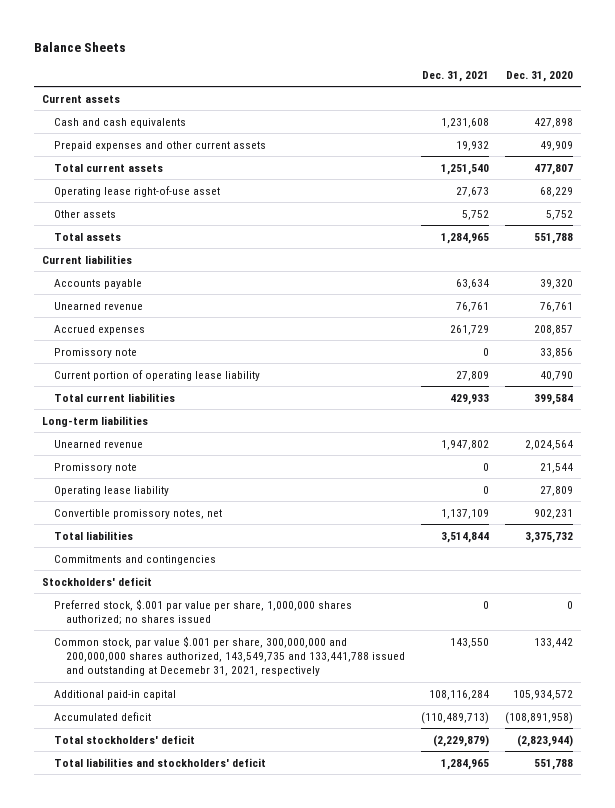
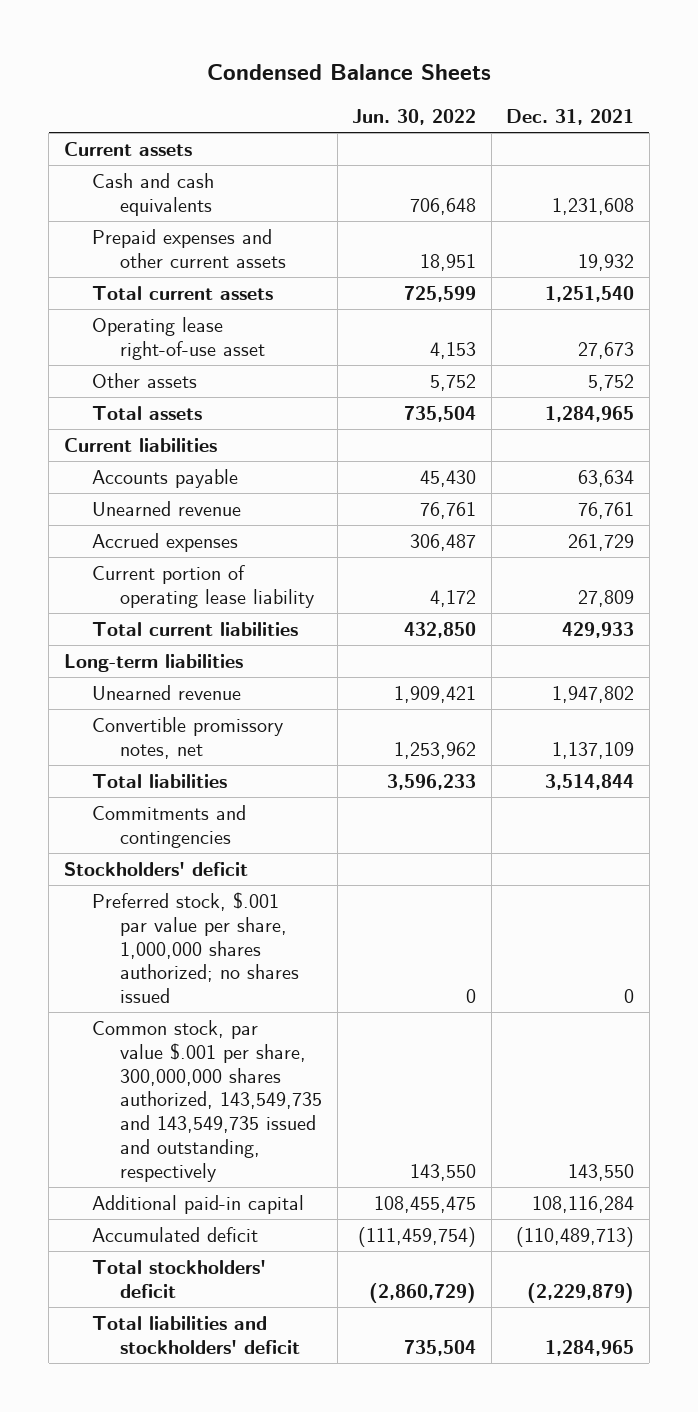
[33,41,126,52] Balance Sheets -> [206,63,491,80] Condensed Balance Sheets
[506,71,574,83] Dec. 31, 2020 -> none
none -> [352,108,477,125] Jun. 30, 2022
[53,347,137,358] Promissory note -> none
[53,462,137,473] Promissory note -> none
[53,485,169,496] Operating lease liability -> none
[53,635,405,677] Common stock, par value $.001 per share, 300,000,000 and 200,000,000 shares authorized, 143,549,735 and 133,441,788 issued and outstanding at Decemebr 31, 2021, respectively -> [92,1020,323,1182] Common stock, par value $.001 per share, 300,000,000 shares authorized, 143,549,735 and 143,549,735 issued and outstanding, respectively

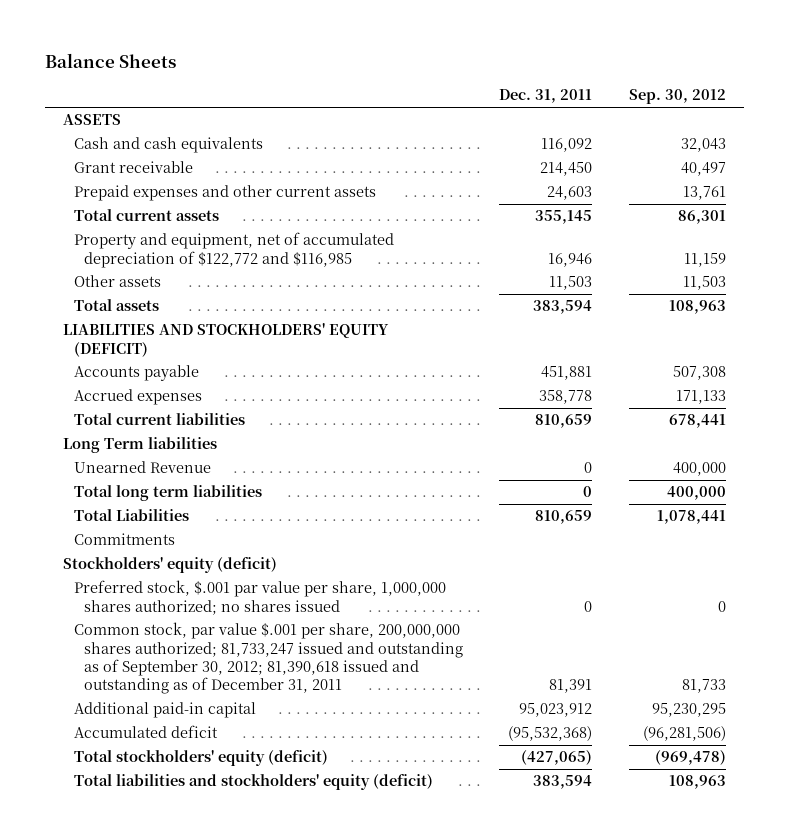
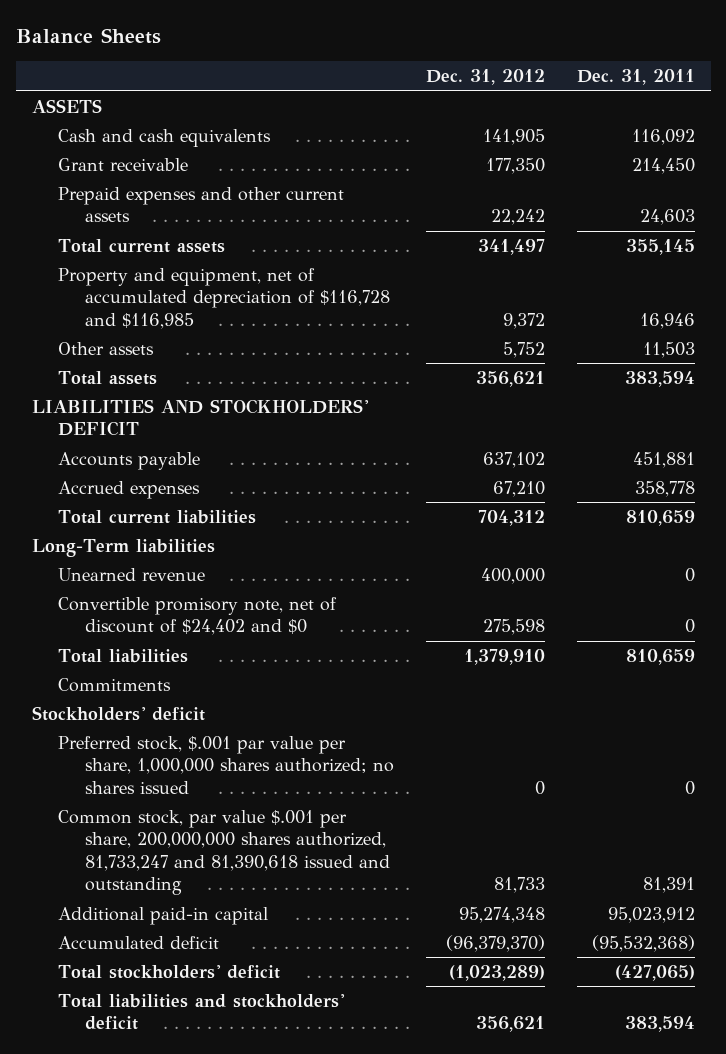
[628,89,726,105] Sep. 30, 2012 -> none
none -> [425,69,545,86] Dec. 31, 2012
[73,232,394,268] Property and equipment, net of accumulated depreciation of $122,772 and $116,985 -> [58,267,390,329] Property and equipment, net of accumulated depreciation of $116,728 and $116,985
[63,323,390,357] LIABILITIES AND STOCKHOLDERS' EQUITY (DEFICIT) -> [31,398,369,437] LIABILITIES AND STOCKHOLDERS' DEFICIT
[73,485,262,502] Total long term liabilities -> none
[63,437,218,454] Long Term liabilities -> [31,538,215,557] Long-Term liabilities
[73,461,211,474] Unearned Revenue -> [58,567,206,581] Unearned revenue
none -> [58,596,338,636] Convertible promisory note, net of discount of $24,402 and $0
[73,509,189,522] Total Liabilities -> [58,648,189,663] Total liabilities
[63,557,278,574] Stockholders' equity (deficit) -> [31,705,205,721] Stockholders' deficit
[73,622,464,695] Common stock, par value $.001 per share, 200,000,000 shares authorized; 81,733,247 issued and outstanding as of September 30, 2012; 81,390,618 issued and outstanding as of December 31, 2011 -> [58,809,390,896] Common stock, par value $.001 per share, 200,000,000 shares authorized, 81,733,247 and 81,390,618 issued and outstanding
[73,750,328,767] Total stockholders' equity (deficit) -> [58,964,281,979] Total stockholders' deficit
[73,774,433,791] Total liabilities and stockholders' equity (deficit) -> [58,993,346,1031] Total liabilities and stockholders' deficit

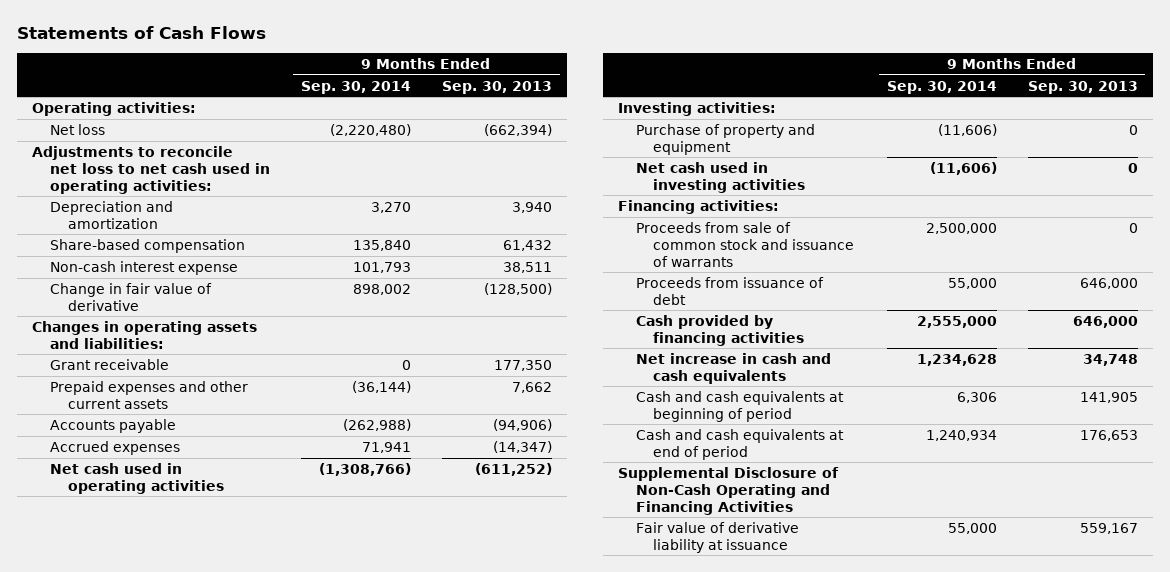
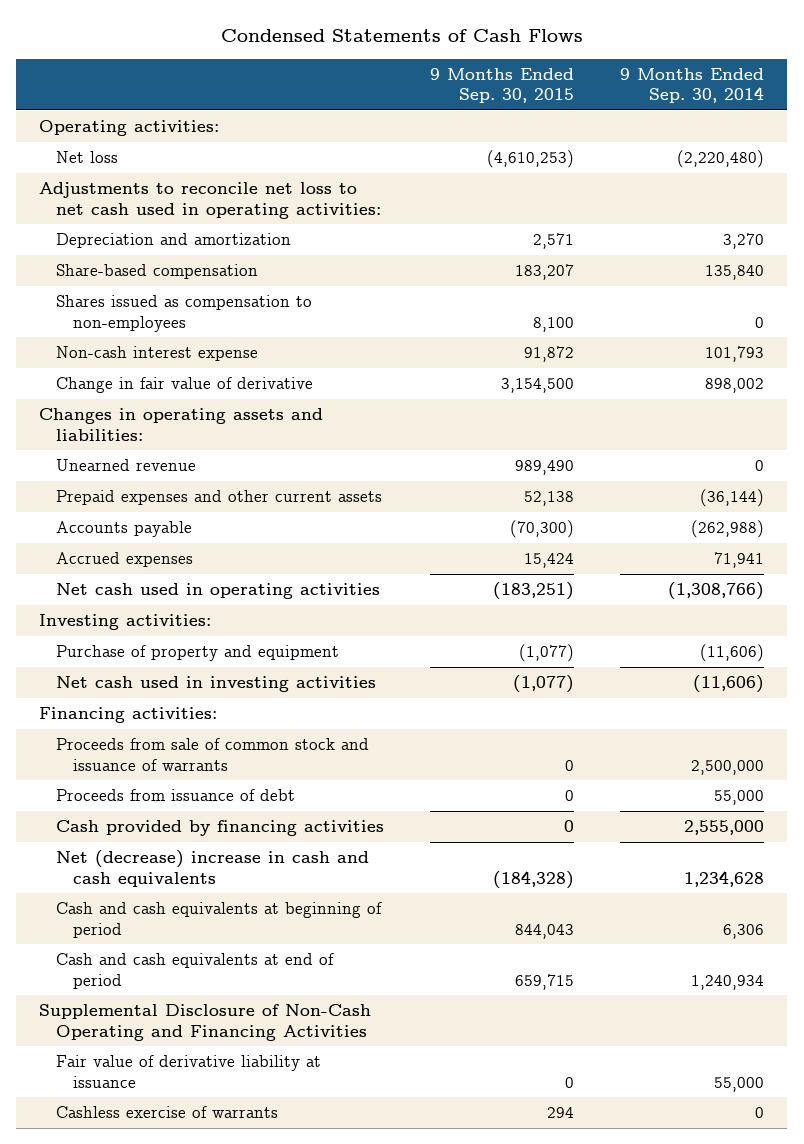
[17,25,267,39] Statements of Cash Flows -> [220,29,583,43] Condensed Statements of Cash Flows
[441,80,552,94] Sep. 30, 2013 -> none
none -> [430,67,575,104] 9 Months Ended Sep. 30, 2015
none -> [56,294,313,332] Shares issued as compensation to non-employees
[49,358,169,370] Grant receivable -> none
none -> [56,458,197,471] Unearned revenue
[635,352,831,384] Net increase in cash and cash equivalents -> [56,849,370,887] Net (decrease) increase in cash and cash equivalents
none -> [56,1105,279,1118] Cashless exercise of warrants

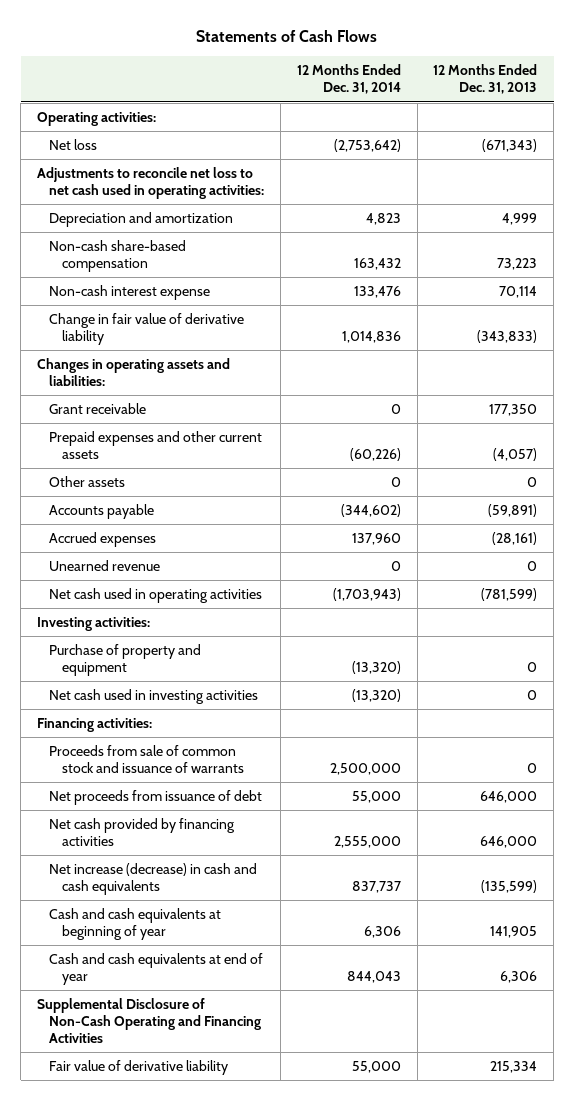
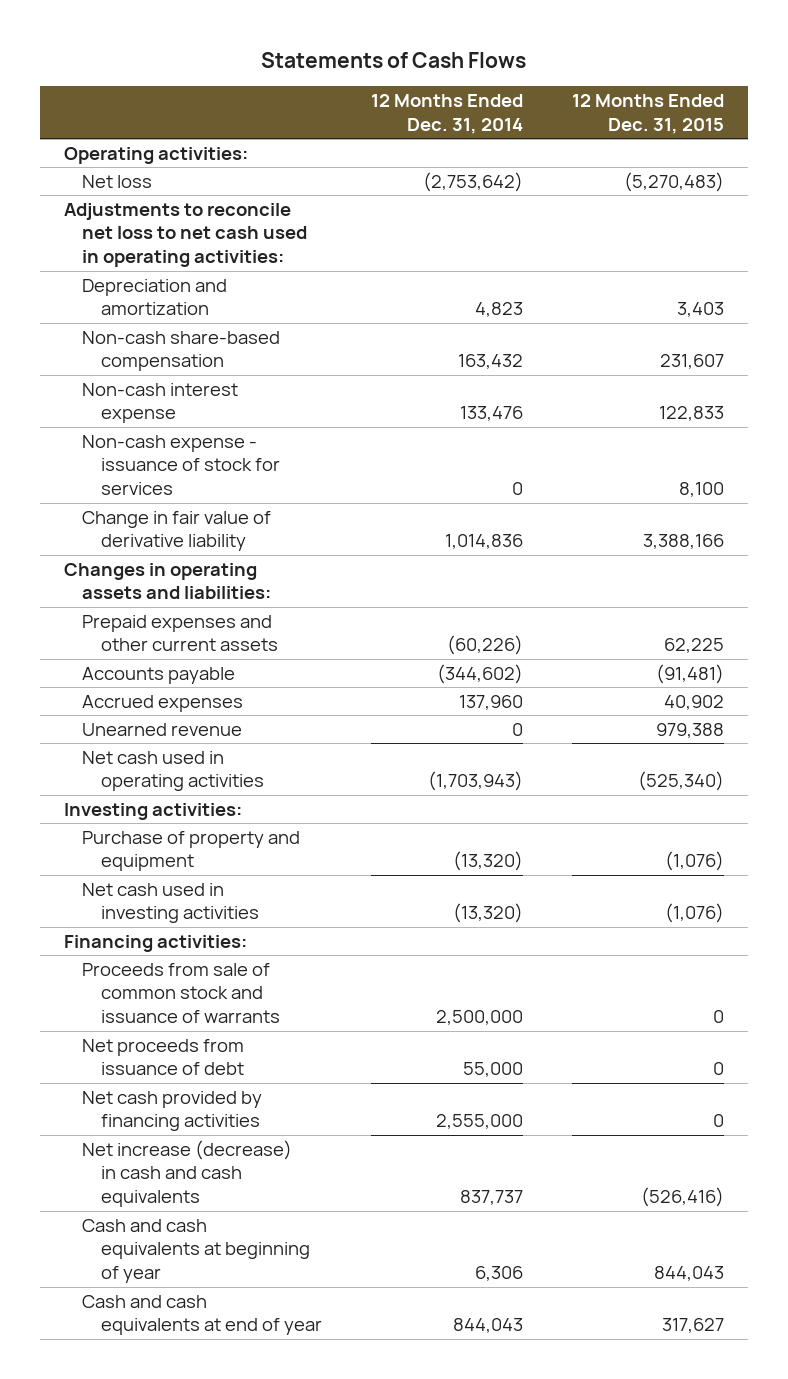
[433,64,538,95] 12 Months Ended Dec. 31, 2013 -> none
none -> [571,94,724,134] 12 Months Ended Dec. 31, 2015
none -> [82,434,280,496] Non-cash expense - issuance of stock for services
[49,402,147,414] Grant receivable -> none
[49,475,126,487] Other assets -> none
[37,997,262,1044] Supplemental Disclosure of Non-Cash Operating and Financing Activities -> none
[49,1059,229,1075] Fair value of derivative liability -> none

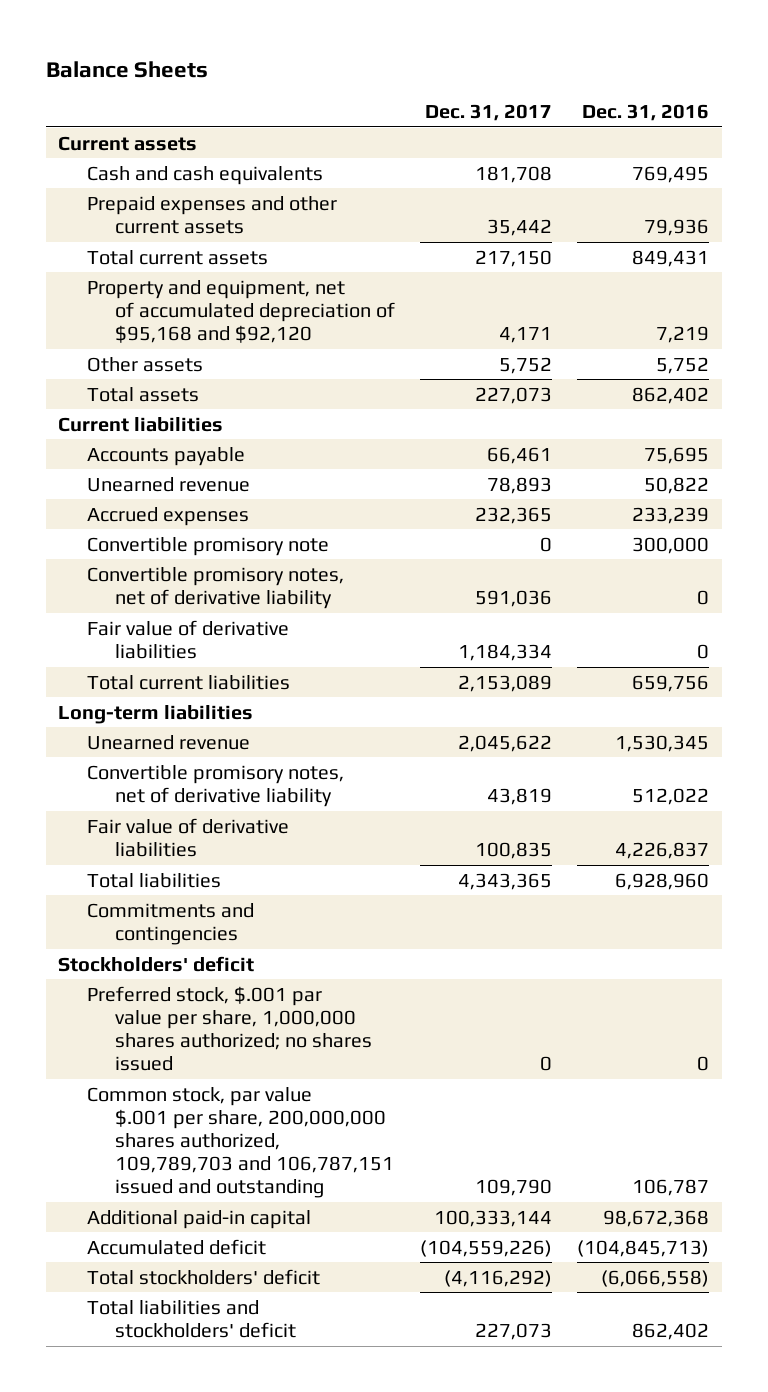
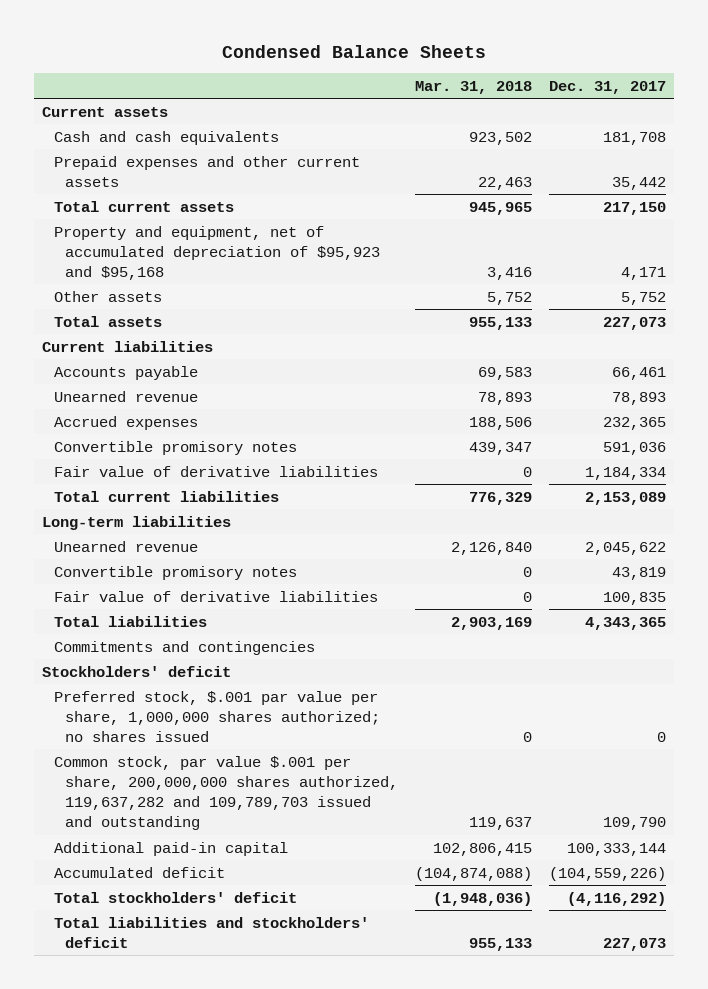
[46,60,209,78] Balance Sheets -> [221,44,486,58] Condensed Balance Sheets
[582,104,710,122] Dec. 31, 2016 -> none
none -> [415,80,533,94] Mar. 31, 2018
[86,279,396,343] Property and equipment, net of accumulated depreciation of $95,168 and $92,120 -> [53,225,381,280] Property and equipment, net of accumulated depreciation of $95,923 and $95,168
[86,566,344,609] Convertible promisory notes, net of derivative liability -> none
[86,536,329,556] Convertible promisory note -> [53,440,297,455] Convertible promisory notes
[540,536,553,552] 0 -> [602,441,666,455] 591,036
[86,764,344,807] Convertible promisory notes, net of derivative liability -> [53,565,297,580] Convertible promisory notes
[86,1086,395,1199] Common stock, par value $.001 per share, 200,000,000 shares authorized, 109,789,703 and 106,787,151 issued and outstanding -> [53,755,399,831] Common stock, par value $.001 per share, 200,000,000 shares authorized, 119,637,282 and 109,789,703 issued and outstanding

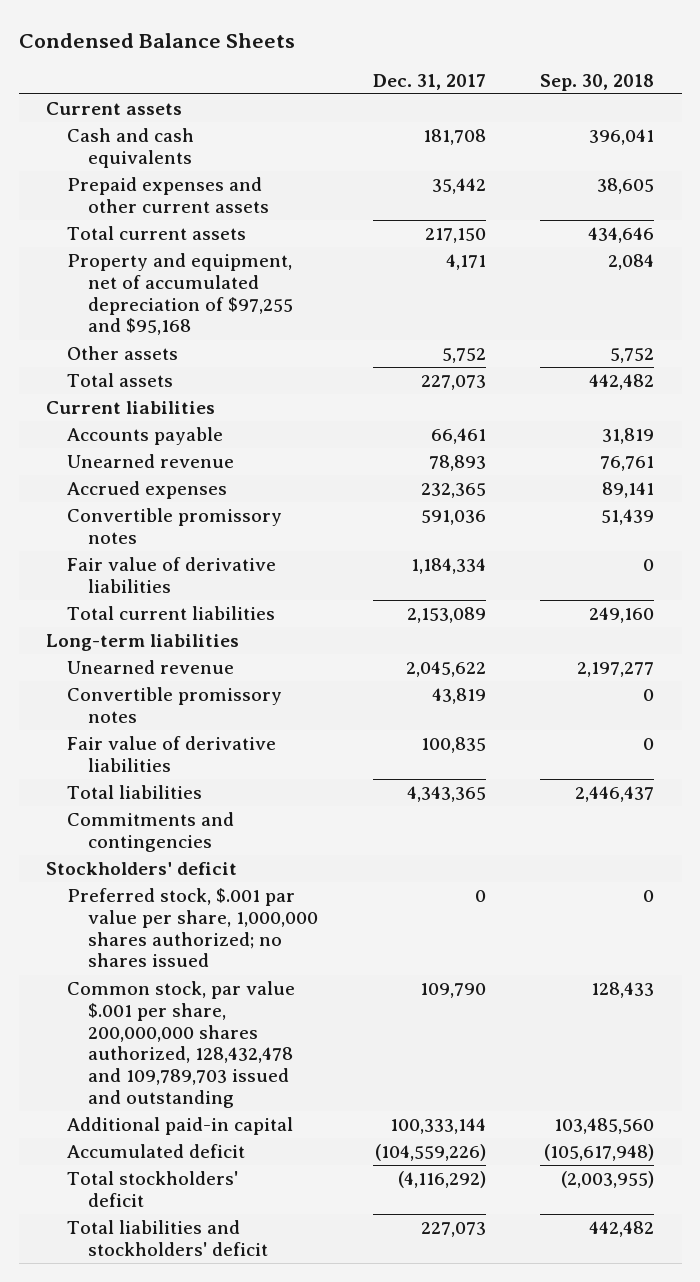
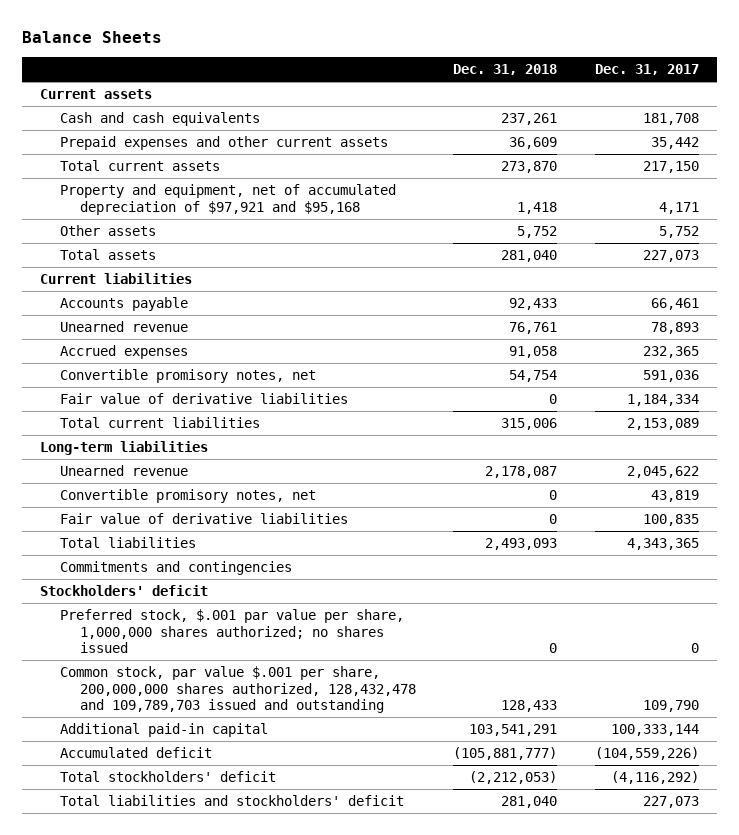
[18,32,295,48] Condensed Balance Sheets -> [21,31,162,44] Balance Sheets
[540,73,655,91] Sep. 30, 2018 -> none
none -> [453,64,558,76] Dec. 31, 2018
[67,253,294,336] Property and equipment, net of accumulated depreciation of $97,255 and $95,168 -> [60,184,397,215] Property and equipment, net of accumulated depreciation of $97,921 and $95,168
[67,508,283,544] Convertible promissory notes -> [60,369,317,384] Convertible promisory notes, net
[67,687,283,723] Convertible promissory notes -> [60,489,317,504] Convertible promisory notes, net

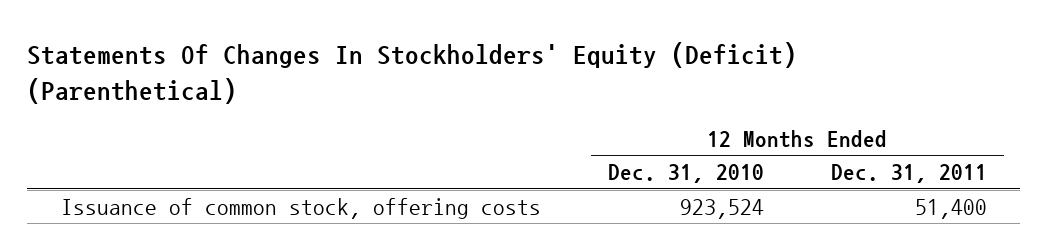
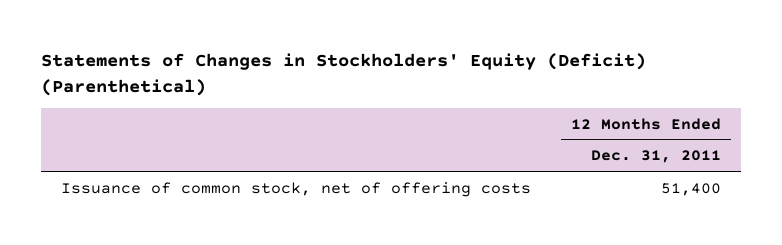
[27,41,798,104] Statements Of Changes In Stockholders' Equity (Deficit) (Parenthetical) -> [40,53,646,96] Statements of Changes in Stockholders' Equity (Deficit) (Parenthetical)
[607,164,764,184] Dec. 31, 2010 -> none
[60,198,541,220] Issuance of common stock, offering costs -> [60,181,531,197] Issuance of common stock, net of offering costs

